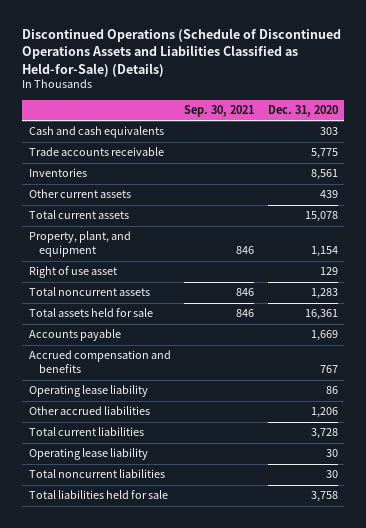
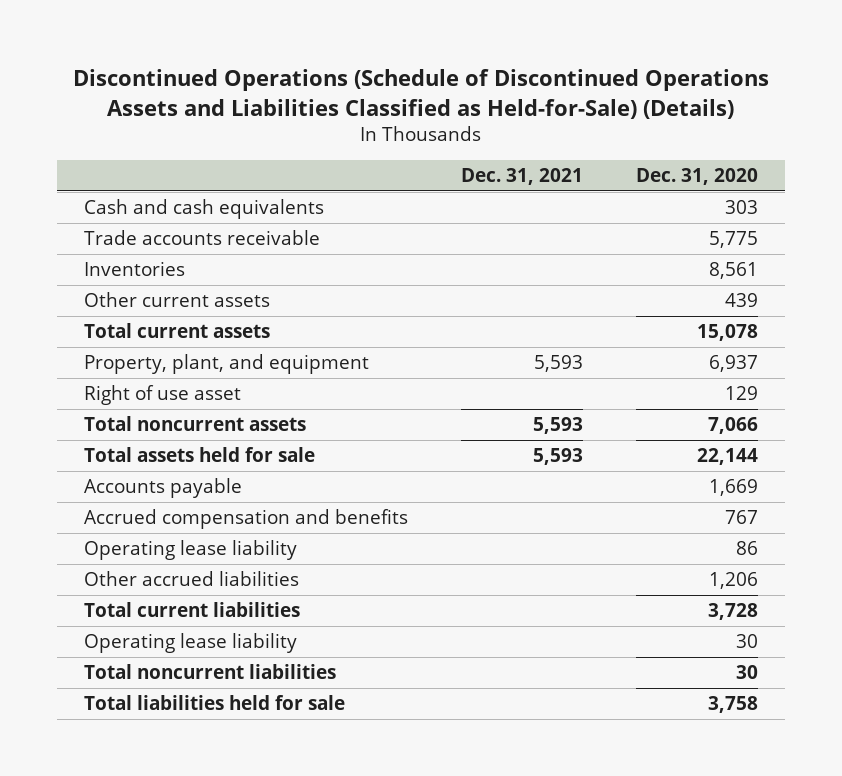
[184,104,255,117] Sep. 30, 2021 -> none
none -> [460,168,583,186] Dec. 31, 2021
[310,246,338,258] 1,154 -> [709,355,759,373] 6,937
[310,288,338,300] 1,283 -> [708,417,759,435] 7,066
[304,309,338,321] 16,361 -> [697,448,759,466] 22,144

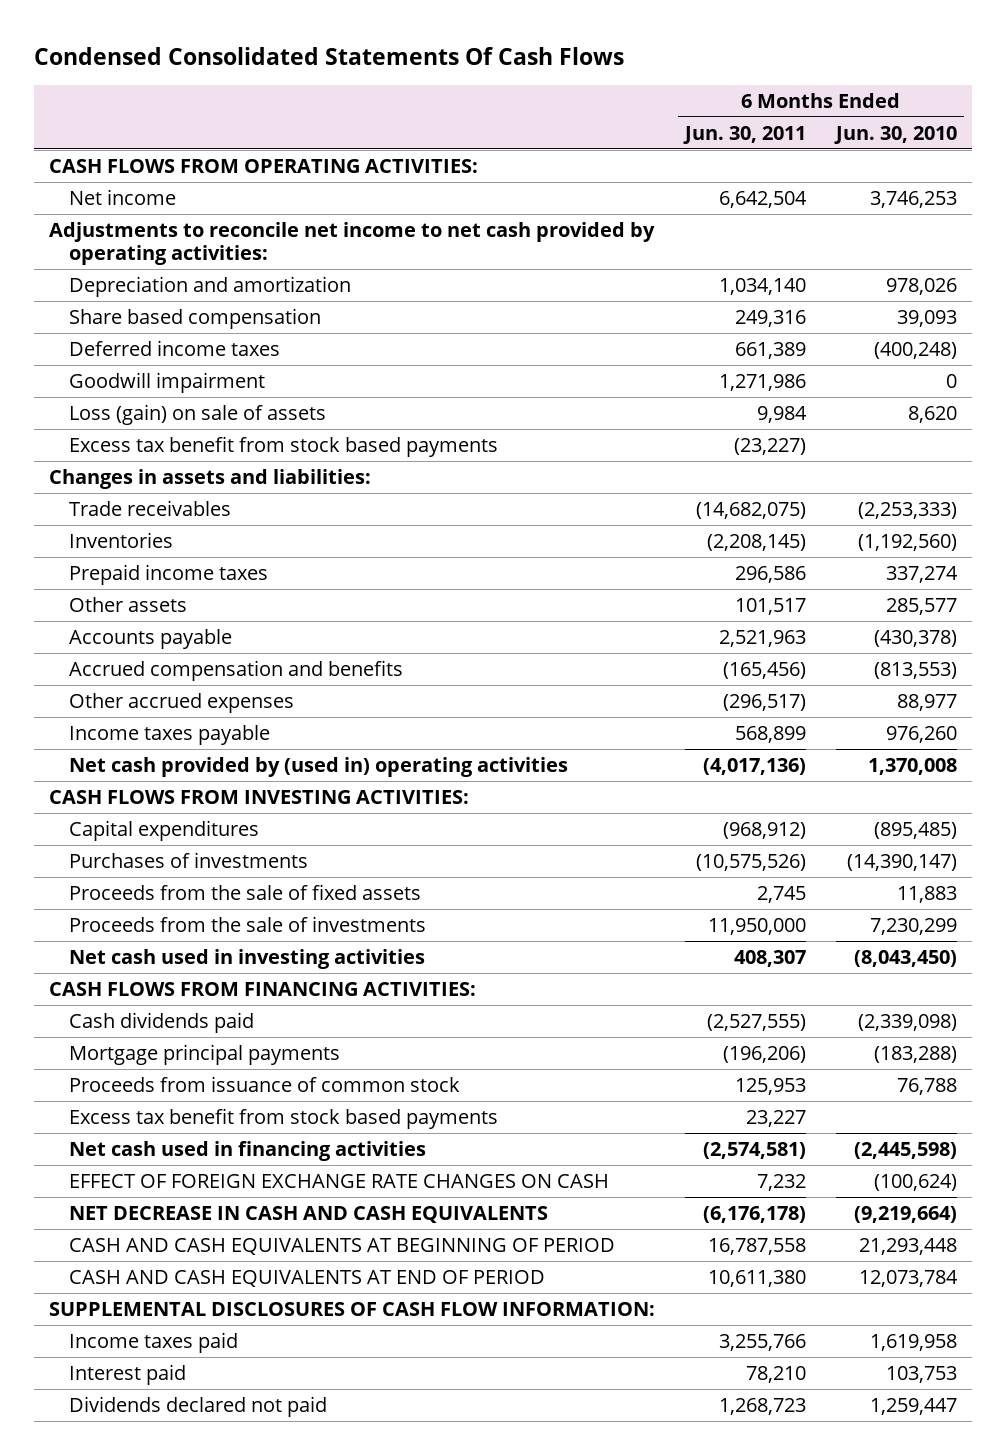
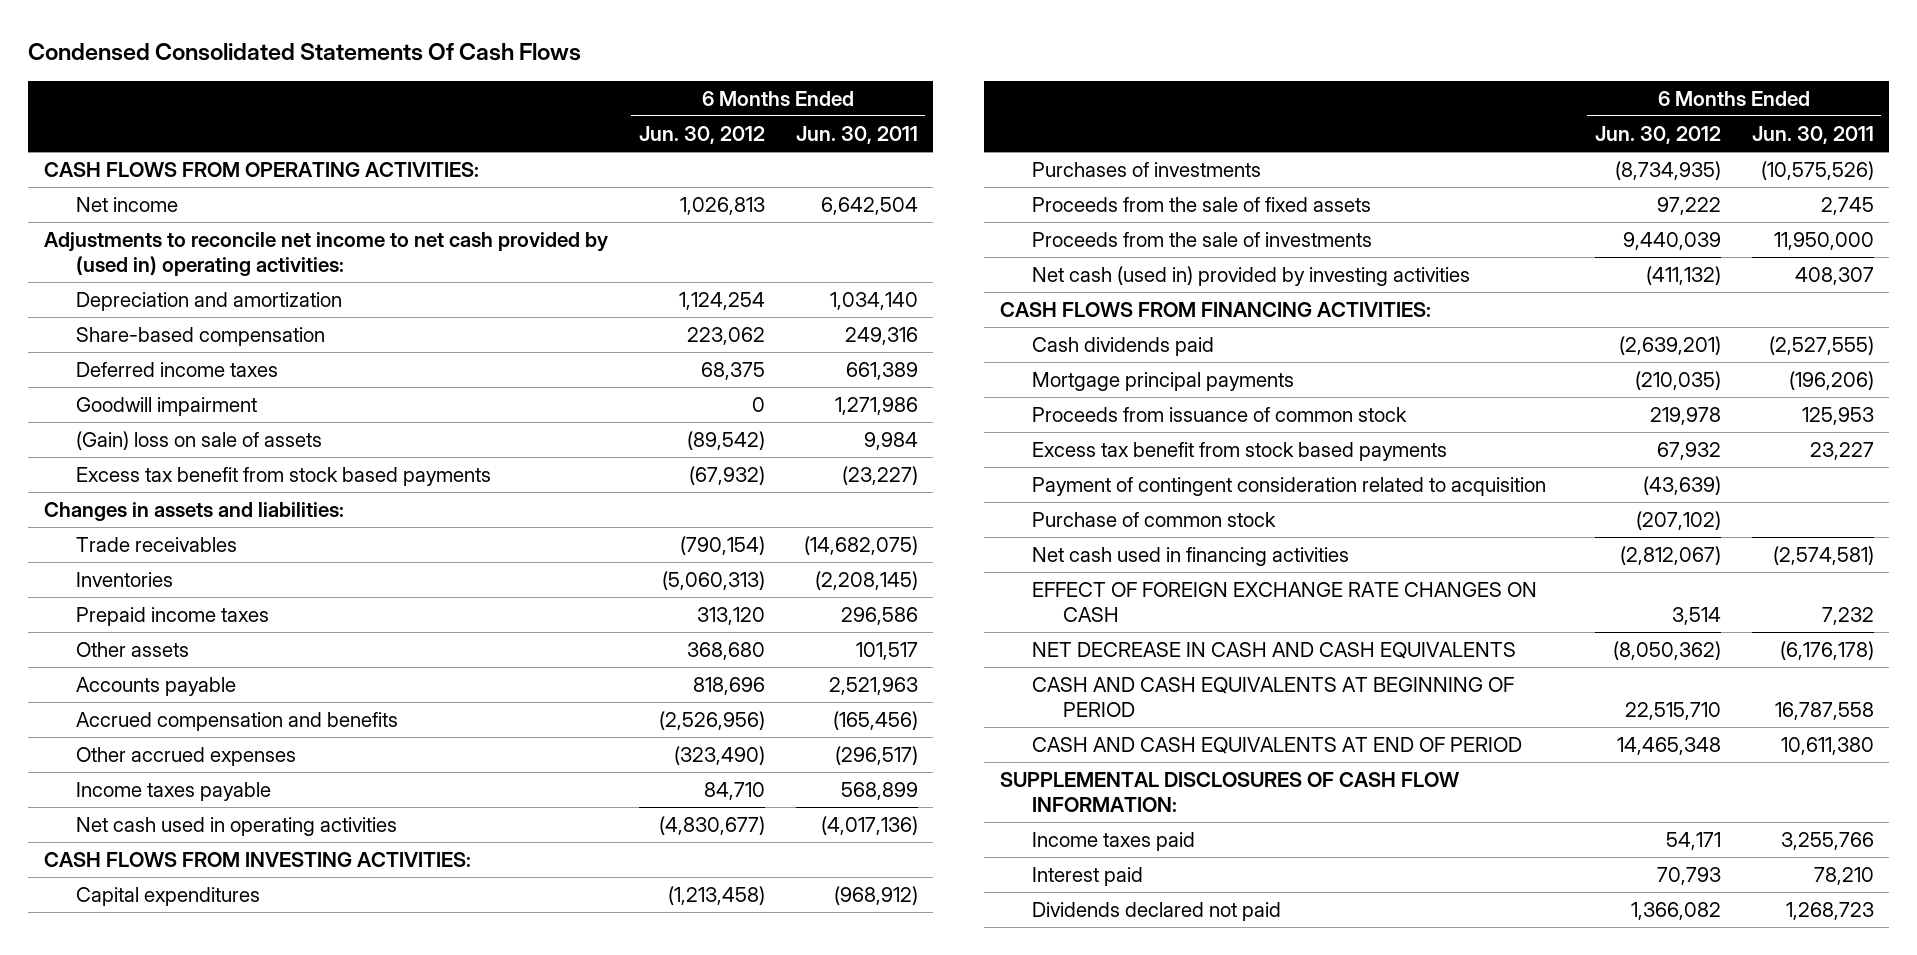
[833,125,957,144] Jun. 30, 2010 -> none
none -> [638,126,765,145] Jun. 30, 2012
[49,221,656,265] Adjustments to reconcile net income to net cash provided by operating activities: -> [43,232,608,277] Adjustments to reconcile net income to net cash provided by (used in) operating activities:
[68,307,321,329] Share based compensation -> [75,327,325,347] Share-based compensation
[68,403,326,425] Loss (gain) on sale of assets -> [75,431,322,451] (Gain) loss on sale of assets
[68,756,568,777] Net cash provided by (used in) operating activities -> [75,817,397,837] Net cash used in operating activities
[68,948,425,969] Net cash used in investing activities -> [1031,266,1470,287] Net cash (used in) provided by investing activities
none -> [1031,477,1546,497] Payment of contingent consideration related to acquisition
none -> [1031,512,1276,528] Purchase of common stock

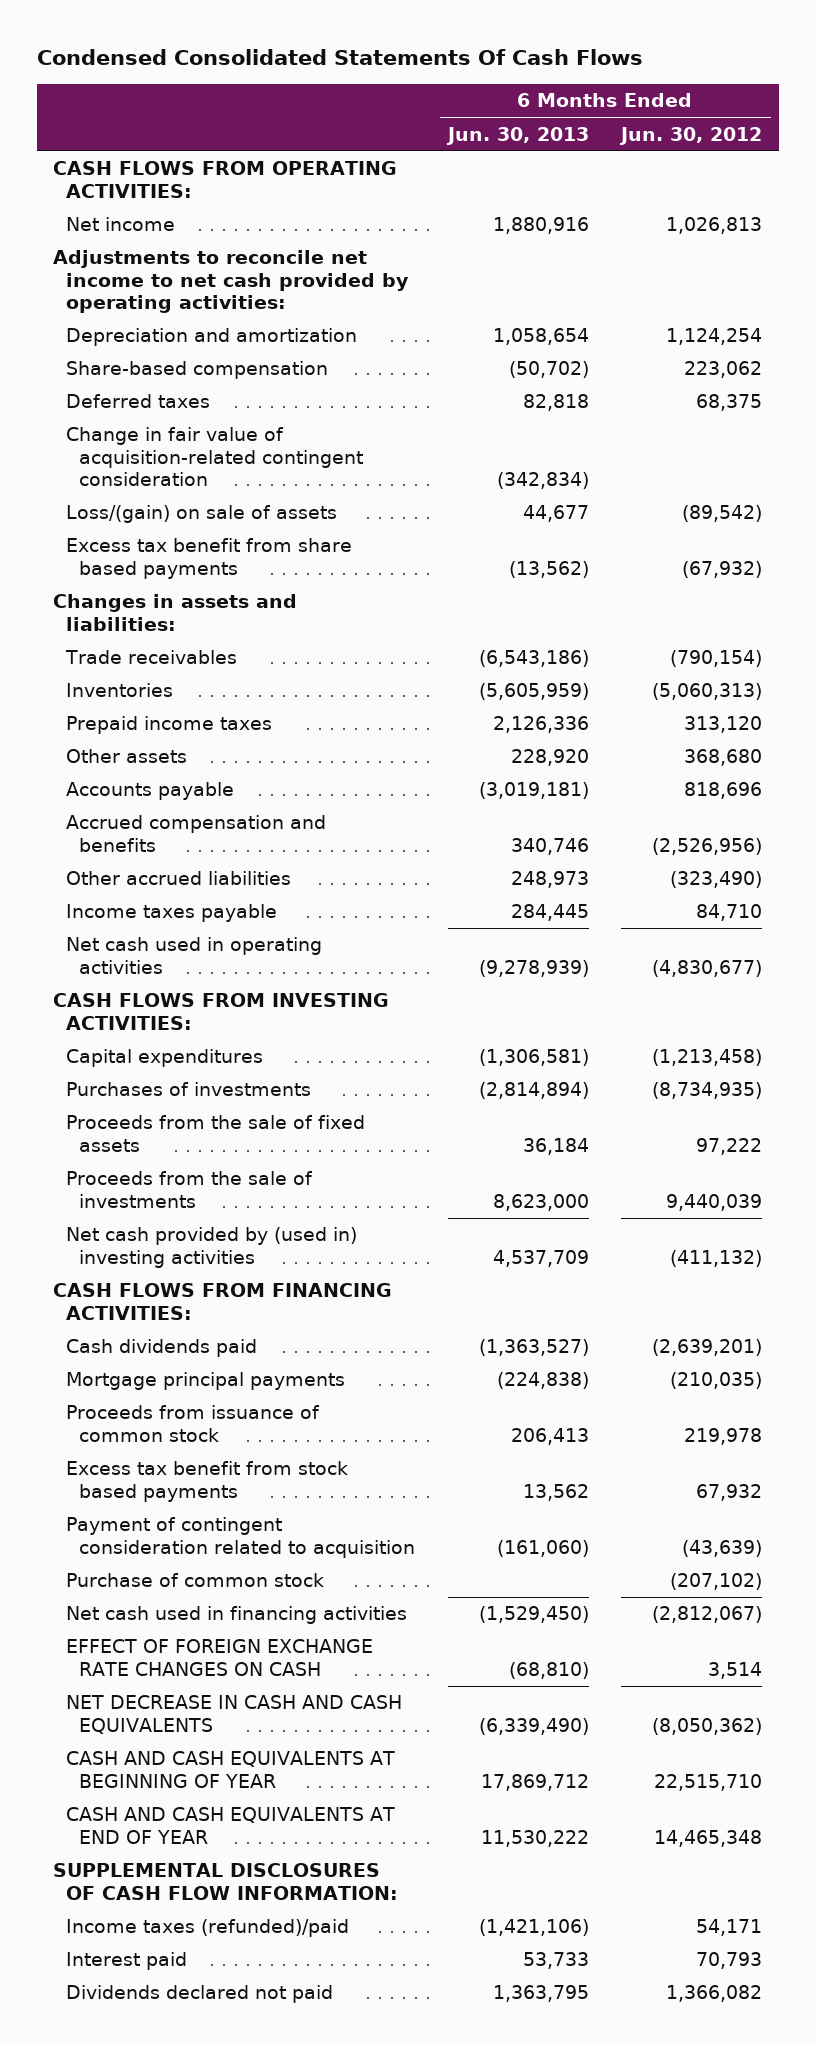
[795,126,918,145] Jun. 30, 2011 -> none
none -> [445,126,589,145] Jun. 30, 2013
[43,232,608,277] Adjustments to reconcile net income to net cash provided by (used in) operating activities: -> [52,250,409,313] Adjustments to reconcile net income to net cash provided by operating activities:
[75,397,257,417] Goodwill impairment -> none
[75,362,278,378] Deferred income taxes -> [65,394,210,409] Deferred taxes
none -> [65,427,364,486] Change in fair value of acquisition-related contingent consideration
[75,431,322,451] (Gain) loss on sale of assets -> [65,505,337,524] Loss/(gain) on sale of assets
[75,467,491,487] Excess tax benefit from stock based payments -> [65,538,352,579] Excess tax benefit from share based payments
[75,747,296,767] Other accrued expenses -> [65,871,291,886] Other accrued liabilities
[1031,266,1470,287] Net cash (used in) provided by investing activities -> [65,1227,357,1268] Net cash provided by (used in) investing activities
[1031,677,1514,718] CASH AND CASH EQUIVALENTS AT BEGINNING OF PERIOD -> [65,1751,395,1788] CASH AND CASH EQUIVALENTS AT BEGINNING OF YEAR
[1031,737,1522,755] CASH AND CASH EQUIVALENTS AT END OF PERIOD -> [65,1807,395,1844] CASH AND CASH EQUIVALENTS AT END OF YEAR
[1031,832,1195,852] Income taxes paid -> [65,1919,349,1938] Income taxes (refunded)/paid

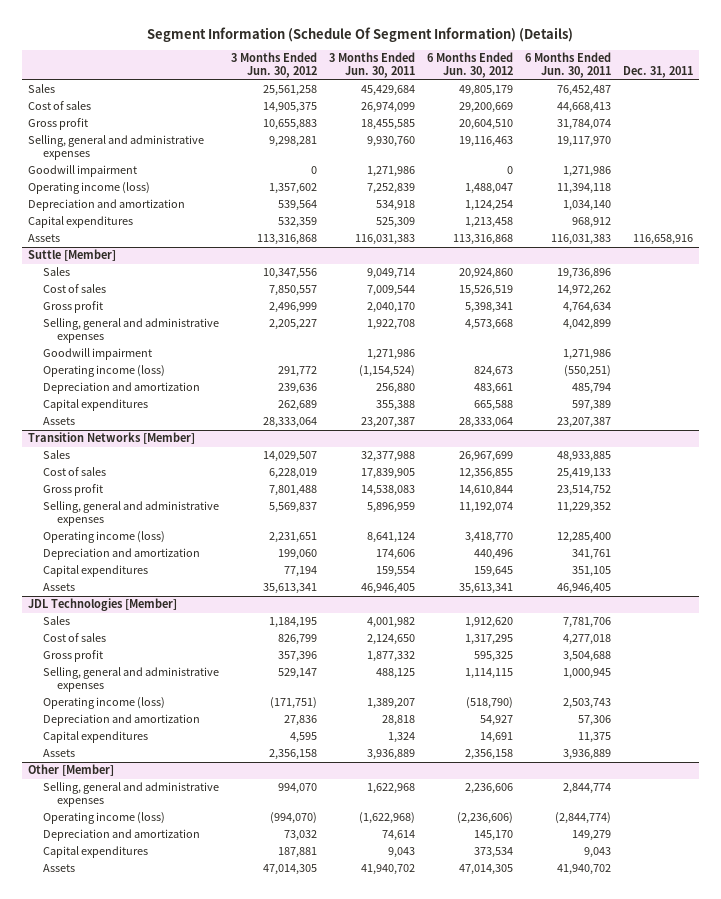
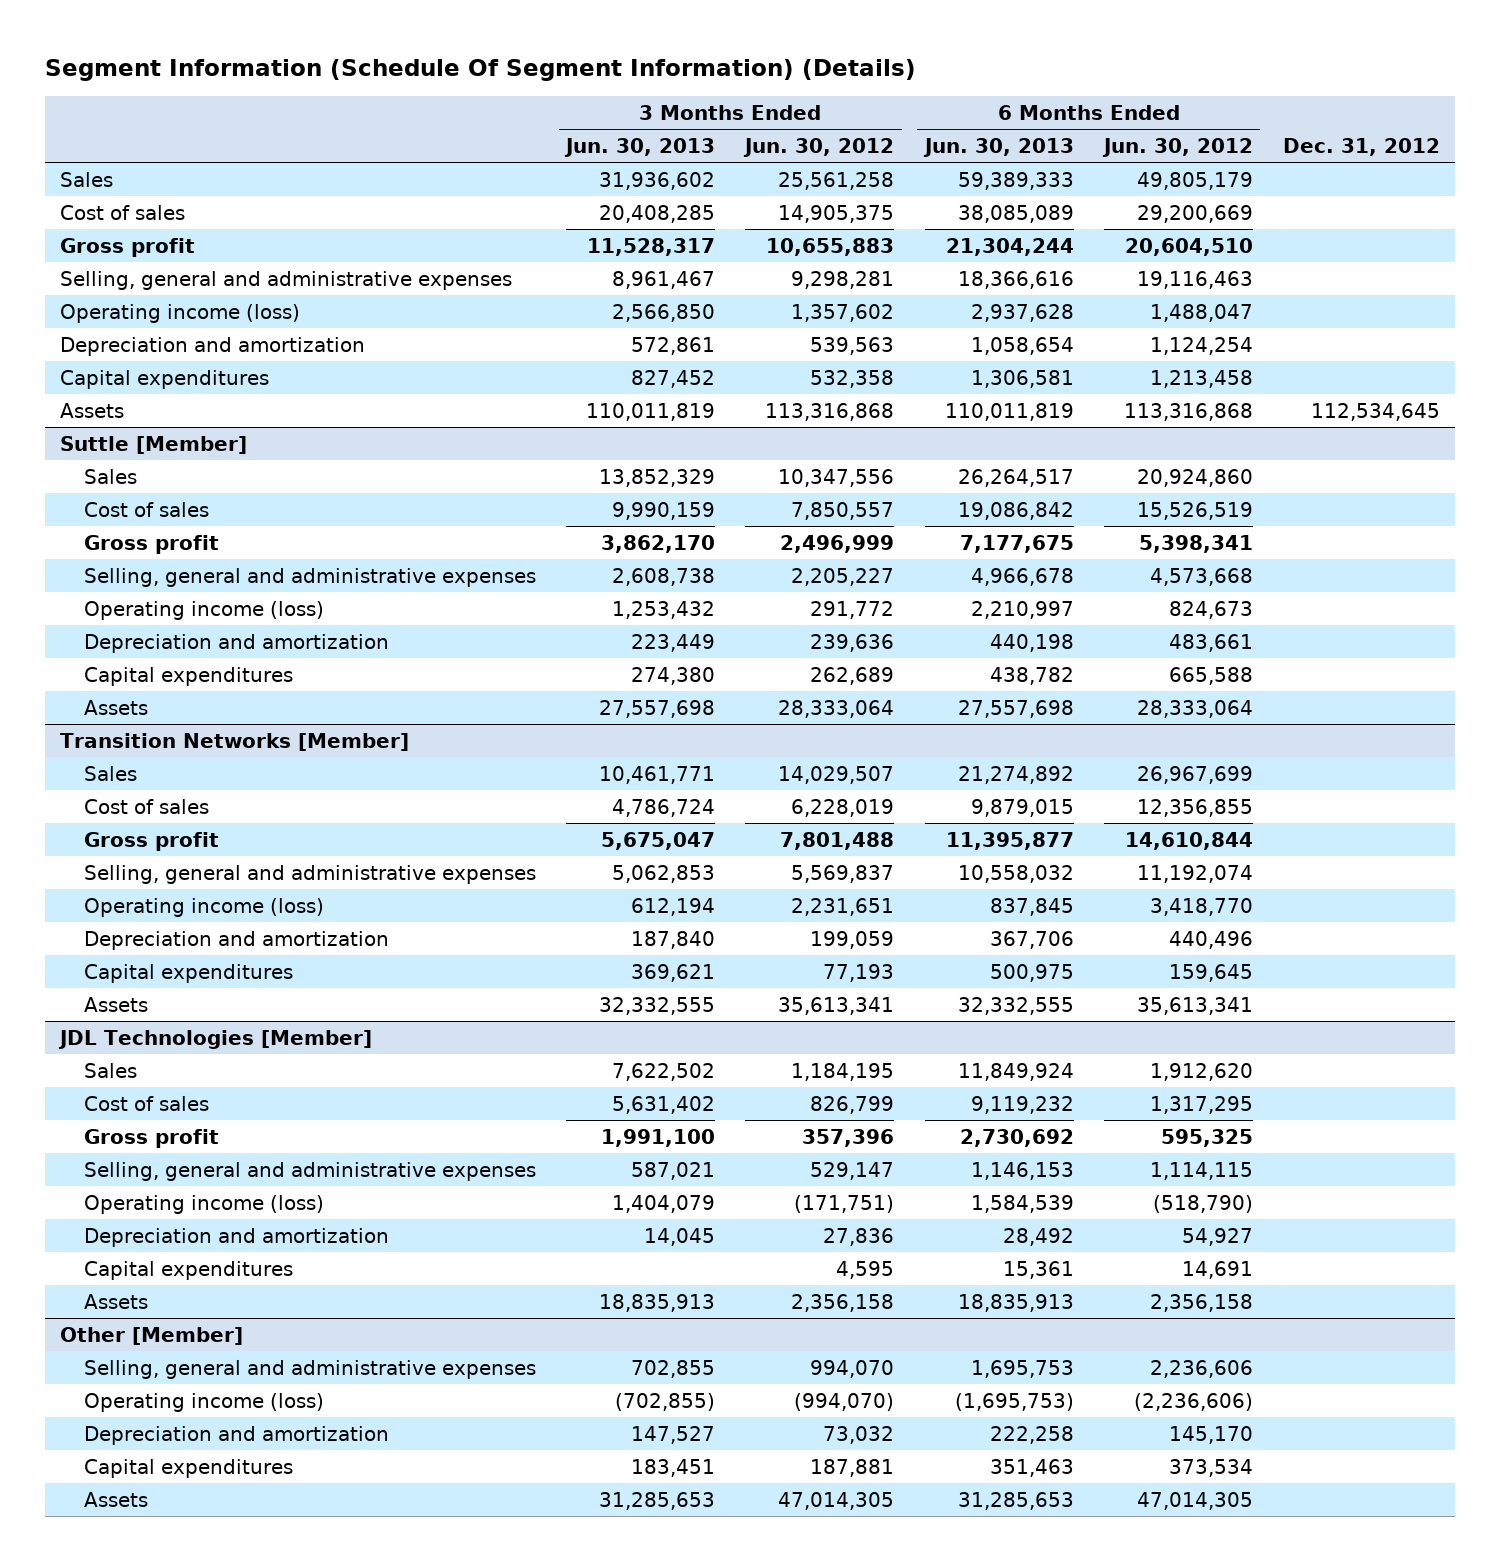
[328,52,415,79] 3 Months Ended Jun. 30, 2011 -> none
[524,52,611,79] 6 Months Ended Jun. 30, 2011 -> none
[623,66,694,79] Dec. 31, 2011 -> none
none -> [564,138,716,158] Jun. 30, 2013
none -> [922,138,1074,158] Jun. 30, 2013
none -> [1282,138,1440,157] Dec. 31, 2012
[27,165,137,178] Goodwill impairment -> none
[277,200,317,212] 539,564 -> [810,336,895,355] 539,563
[277,217,317,229] 532,359 -> [810,369,895,388] 532,358
[42,348,152,361] Goodwill impairment -> none
[277,549,317,561] 199,060 -> [810,930,895,949] 199,059
[283,566,317,578] 77,194 -> [823,963,895,982] 77,193

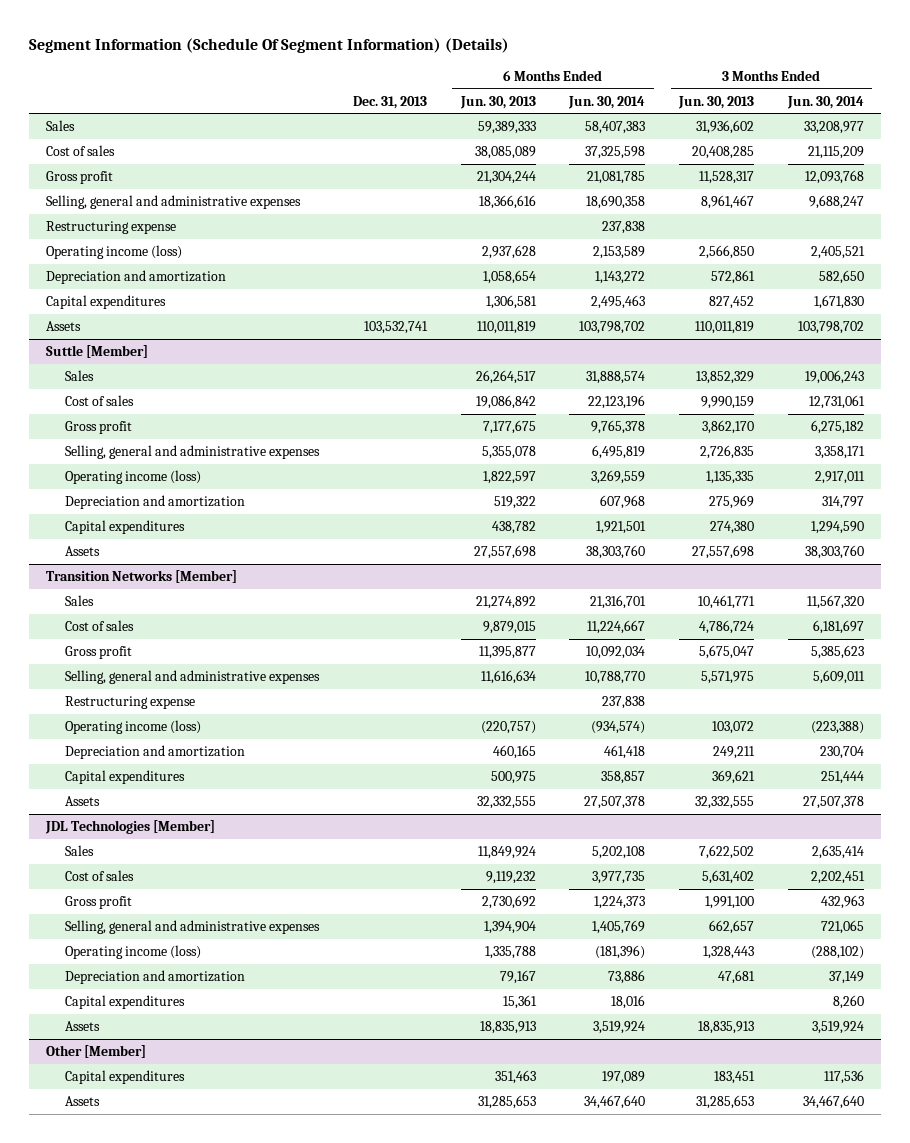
[743,138,895,158] Jun. 30, 2012 -> none
[1101,138,1253,158] Jun. 30, 2012 -> none
[1282,138,1440,157] Dec. 31, 2012 -> none
none -> [352,95,427,109] Dec. 31, 2013
none -> [568,95,646,109] Jun. 30, 2014
none -> [786,95,864,109] Jun. 30, 2014
none -> [45,220,176,234] Restructuring expense
[612,567,716,586] 2,608,738 -> [700,444,755,459] 2,726,835
[970,567,1074,586] 4,966,678 -> [481,445,536,459] 5,355,078
[612,600,716,619] 1,253,432 -> [706,470,755,484] 1,135,335
[970,600,1074,619] 2,210,997 -> [482,470,536,484] 1,822,597
[631,633,716,652] 223,449 -> [709,494,755,509] 275,969
[989,633,1074,652] 440,198 -> [493,495,536,509] 519,322
[612,864,716,883] 5,062,853 -> [701,670,755,684] 5,571,975
[957,864,1074,883] 10,558,032 -> [480,669,536,684] 11,616,634
none -> [65,695,196,709] Restructuring expense
[631,897,716,916] 612,194 -> [712,720,755,734] 103,072
[989,897,1074,916] 837,845 -> [480,720,536,734] (220,757)
[631,930,716,949] 187,840 -> [713,745,756,759] 249,211
[989,930,1074,949] 367,706 -> [492,744,536,759] 460,165
[631,1161,716,1180] 587,021 -> [709,919,755,934] 662,657
[970,1161,1074,1180] 1,146,153 -> [483,920,536,934] 1,394,904
[612,1194,716,1213] 1,404,079 -> [703,945,755,959] 1,328,443
[970,1194,1074,1213] 1,584,539 -> [484,945,536,959] 1,335,788
[644,1227,716,1246] 14,045 -> [718,969,756,984] 47,681
[1002,1227,1074,1246] 28,492 -> [499,969,536,984] 79,167
[84,1359,537,1379] Selling, general and administrative expenses -> none
[84,1392,325,1412] Operating income (loss) -> none
[84,1425,390,1445] Depreciation and amortization -> none

